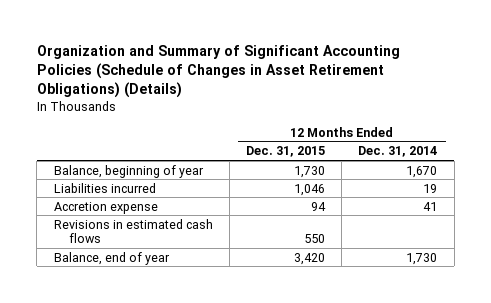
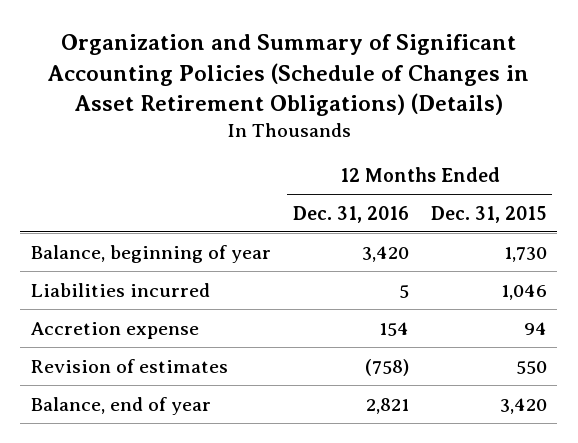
[358,146,438,158] Dec. 31, 2014 -> none
none -> [292,205,409,223] Dec. 31, 2016
[53,218,213,244] Revisions in estimated cash flows -> [31,358,229,373] Revision of estimates

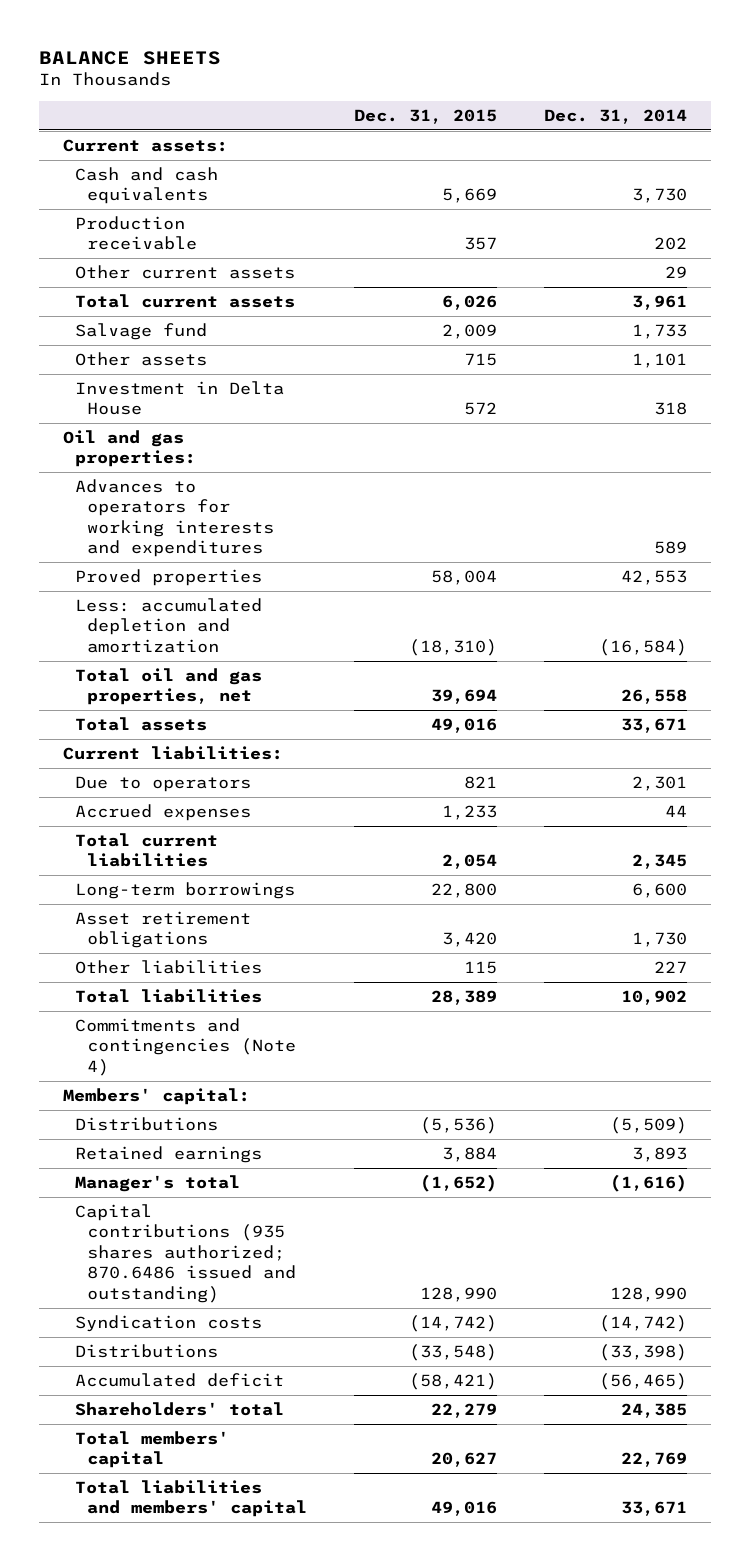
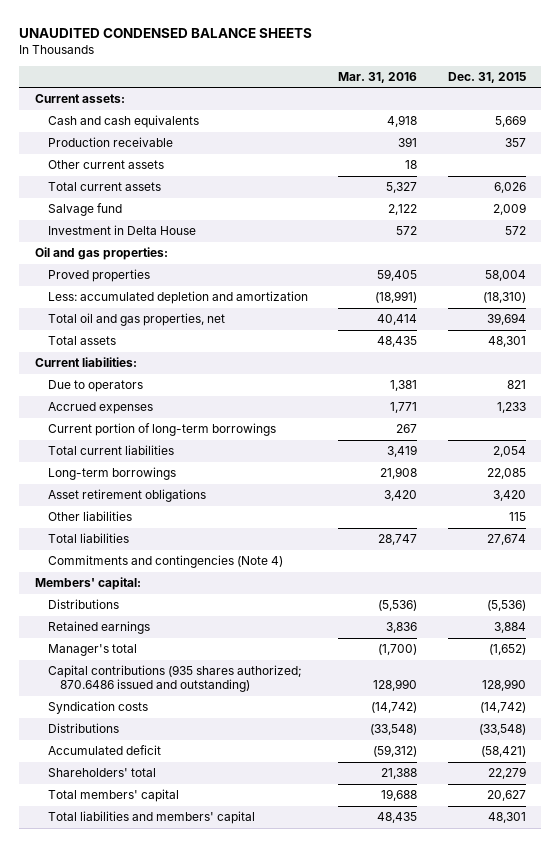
[39,50,222,65] BALANCE SHEETS -> [19,27,313,38] UNAUDITED CONDENSED BALANCE SHEETS
[544,109,688,125] Dec. 31, 2014 -> none
none -> [338,71,418,83] Mar. 31, 2016
[75,351,208,366] Other assets -> none
[75,478,275,558] Advances to operators for working interests and expenditures -> none
[431,717,498,733] 49,016 -> [487,336,526,348] 48,301
none -> [47,423,276,437] Current portion of long-term borrowings
[431,882,498,898] 22,800 -> [486,468,526,480] 22,085
[431,989,498,1005] 28,389 -> [486,534,526,546] 27,674
[431,1501,498,1517] 49,016 -> [487,812,526,824] 48,301

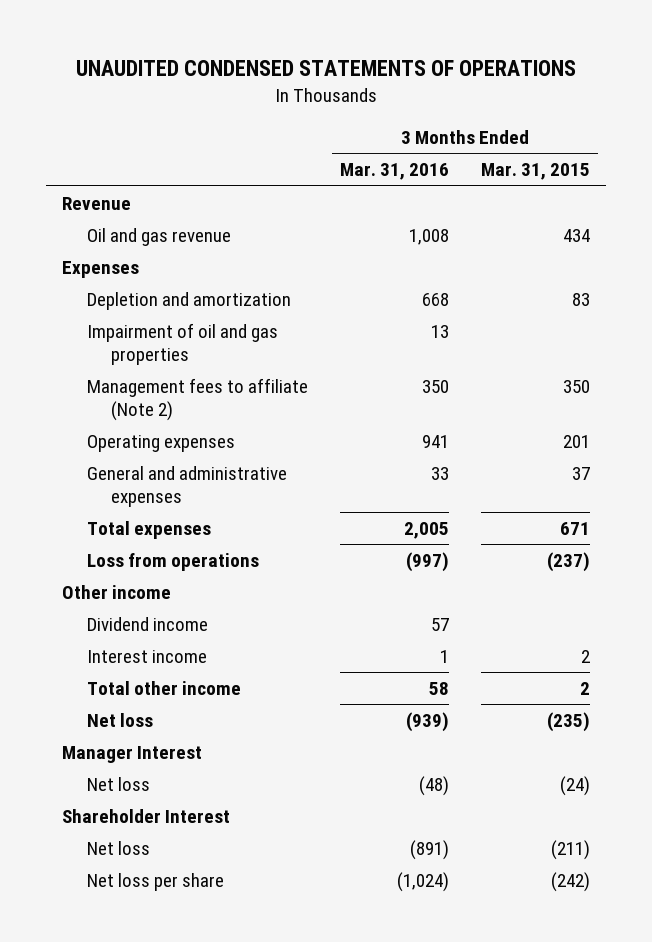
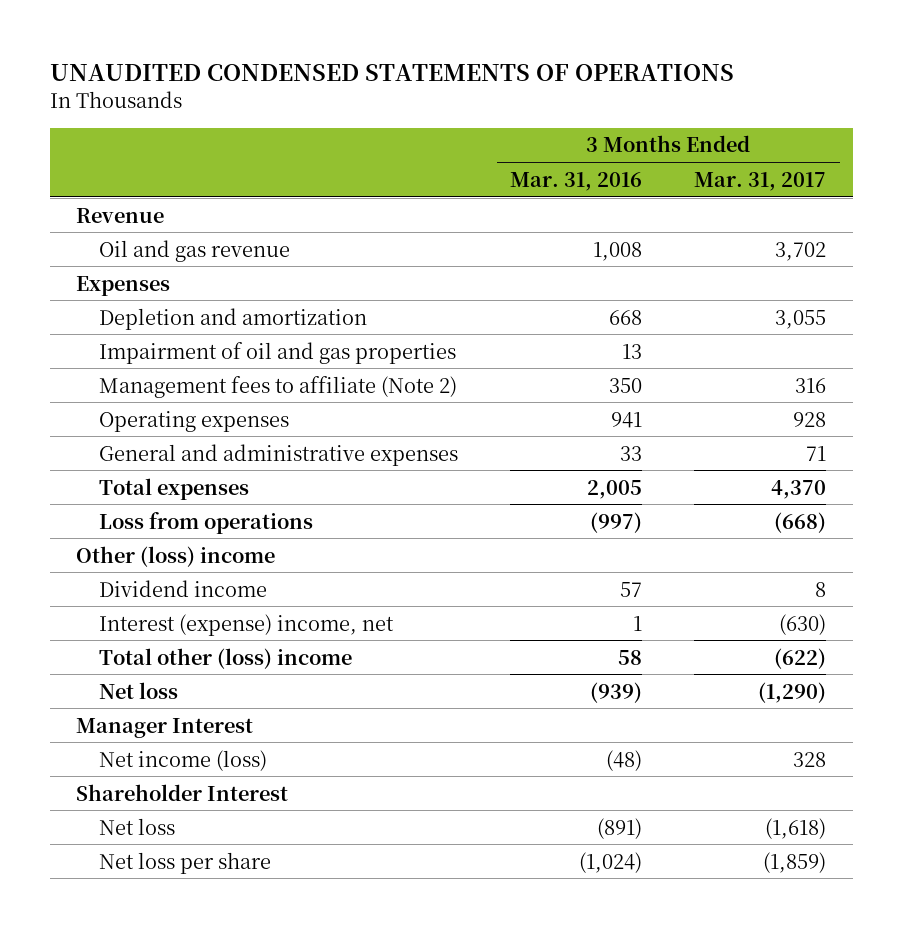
[481,163,591,181] Mar. 31, 2015 -> none
none -> [694,171,827,191] Mar. 31, 2017
[62,585,172,600] Other income -> [75,545,275,567] Other (loss) income
[86,650,207,664] Interest income -> [98,613,394,636] Interest (expense) income, net
[86,681,241,696] Total other income -> [98,647,352,669] Total other (loss) income
[86,777,150,792] Net loss -> [98,749,267,771] Net income (loss)

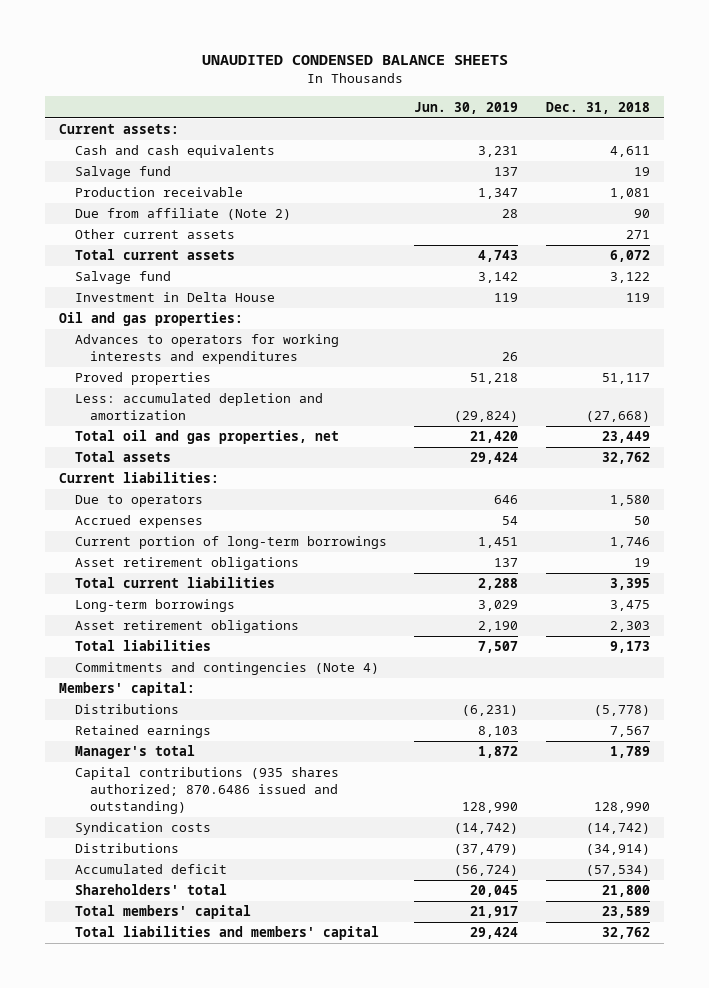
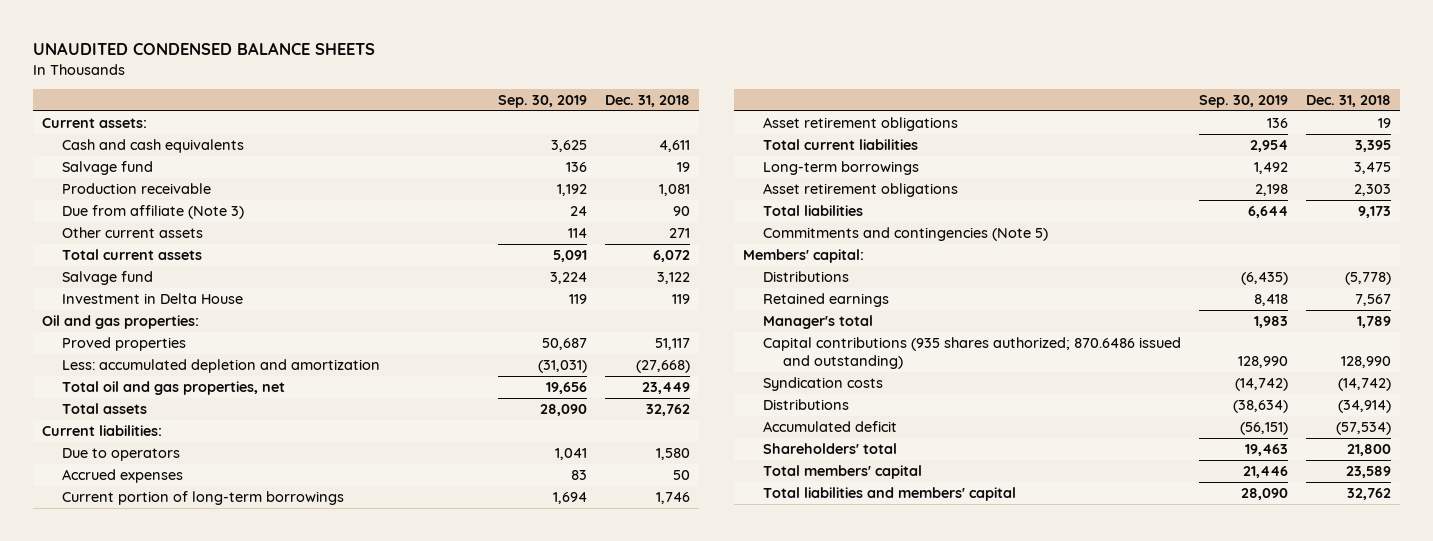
[414,101,519,114] Jun. 30, 2019 -> none
none -> [497,94,587,108] Sep. 30, 2019
[74,208,291,221] Due from affiliate (Note 2) -> [61,205,244,220] Due from affiliate (Note 3)
[74,334,339,365] Advances to operators for working interests and expenditures -> none
[74,662,379,676] Commitments and contingencies (Note 4) -> [763,227,1049,242] Commitments and contingencies (Note 5)

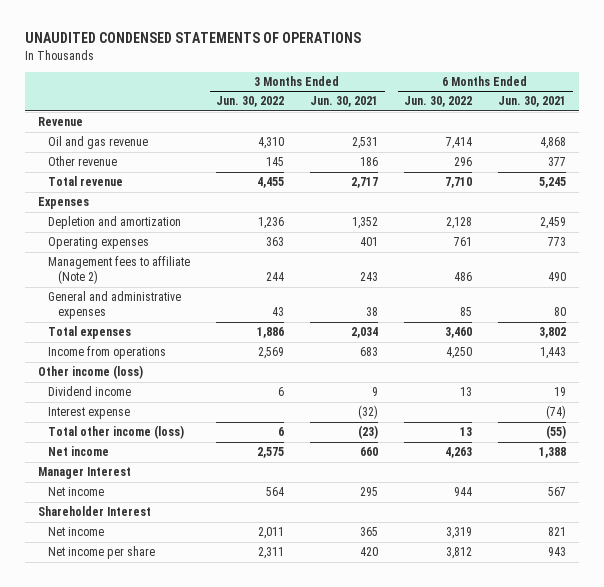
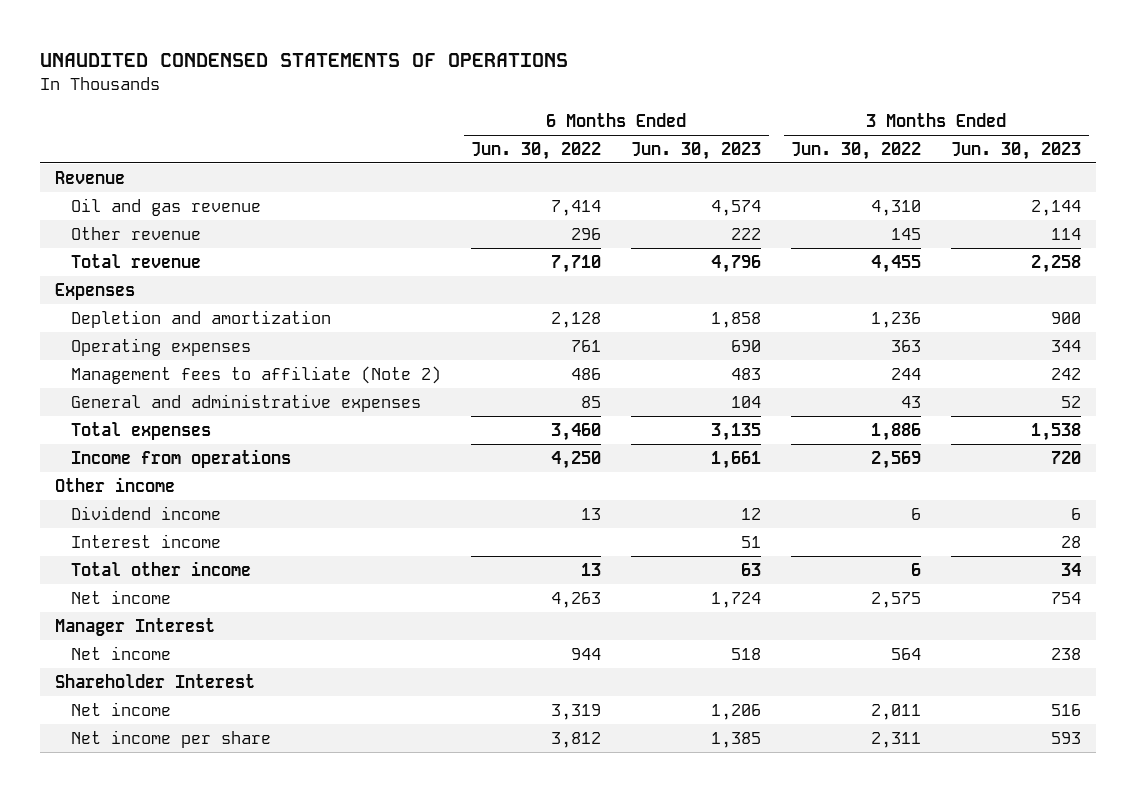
[310,96,379,108] Jun. 30, 2021 -> none
[498,96,567,108] Jun. 30, 2021 -> none
none -> [631,141,762,160] Jun. 30, 2023
none -> [951,141,1082,160] Jun. 30, 2023
[37,365,143,380] Other income (loss) -> [55,476,176,492] Other income
[48,407,131,420] Interest expense -> none
none -> [71,533,222,548] Interest income
[48,425,185,440] Total other income (loss) -> [71,560,252,576] Total other income

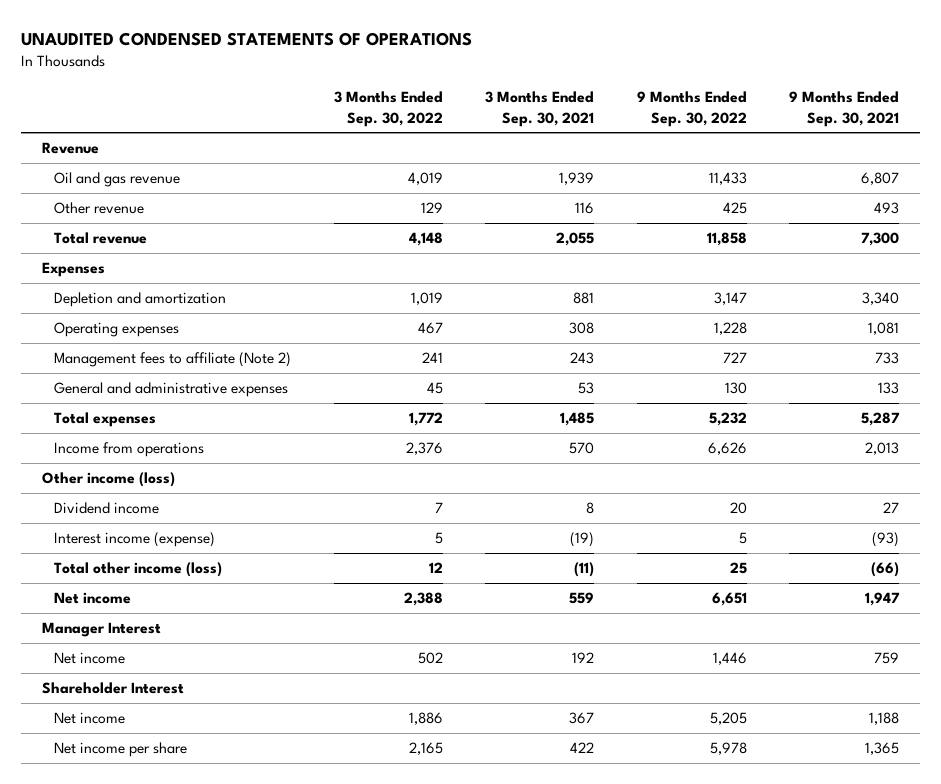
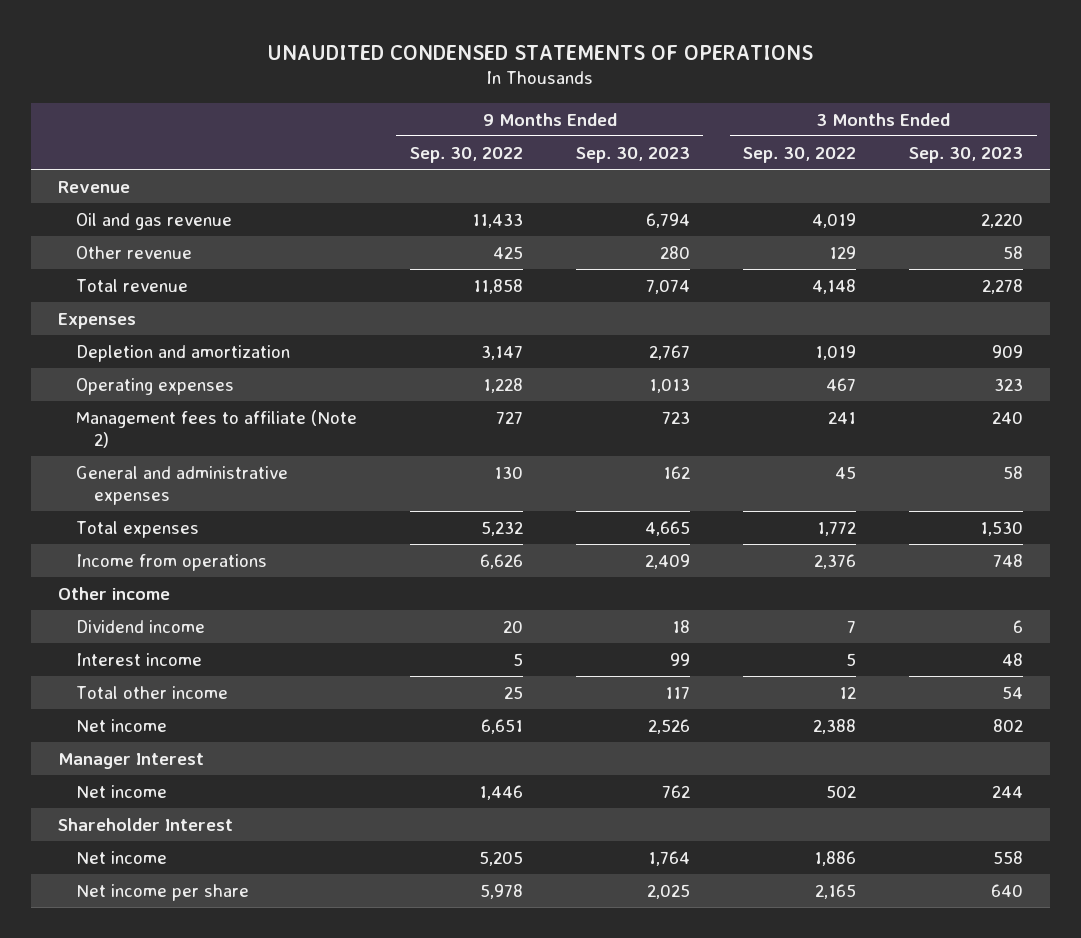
[485,91,595,127] 3 Months Ended Sep. 30, 2021 -> none
[789,91,900,127] 9 Months Ended Sep. 30, 2021 -> none
none -> [575,146,690,163] Sep. 30, 2023
none -> [909,146,1024,163] Sep. 30, 2023
[41,472,175,488] Other income (loss) -> [57,586,170,600] Other income
[54,532,216,548] Interest income (expense) -> [75,652,202,666] Interest income
[54,562,223,578] Total other income (loss) -> [75,685,228,699] Total other income

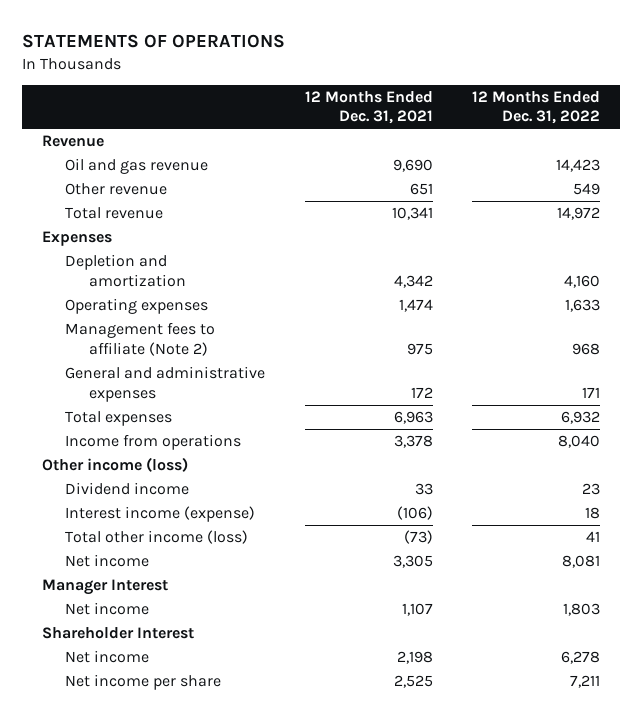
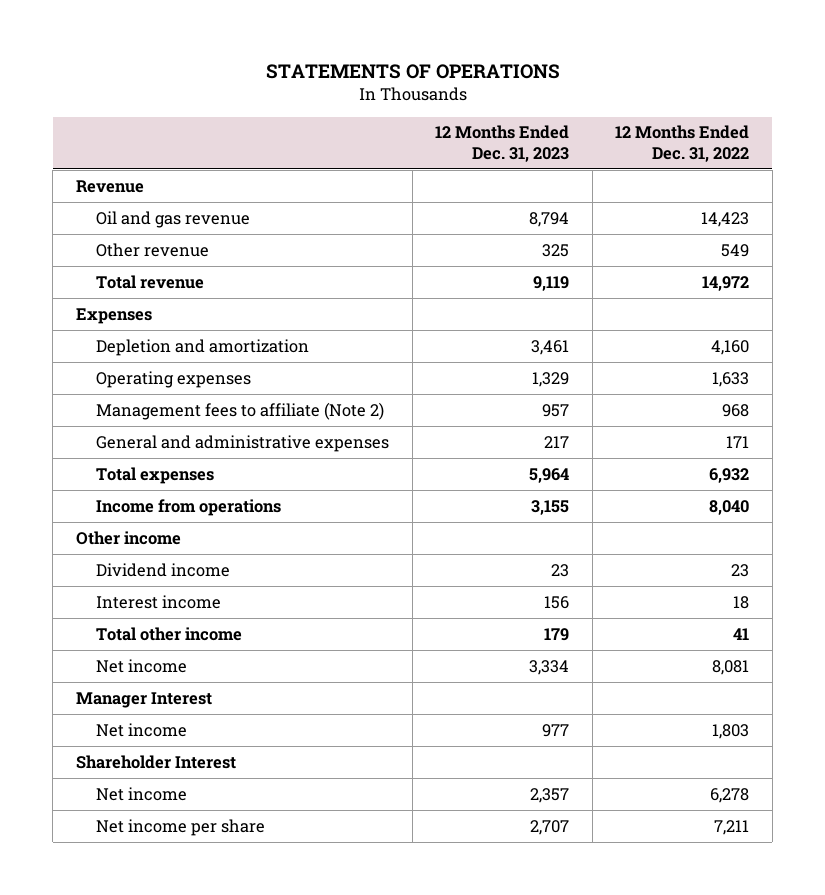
[304,90,433,125] 12 Months Ended Dec. 31, 2021 -> none
none -> [435,125,570,162] 12 Months Ended Dec. 31, 2023
[41,456,188,472] Other income (loss) -> [76,530,182,545] Other income
[65,505,256,522] Interest income (expense) -> [95,594,221,609] Interest income
[65,529,249,544] Total other income (loss) -> [95,626,242,641] Total other income

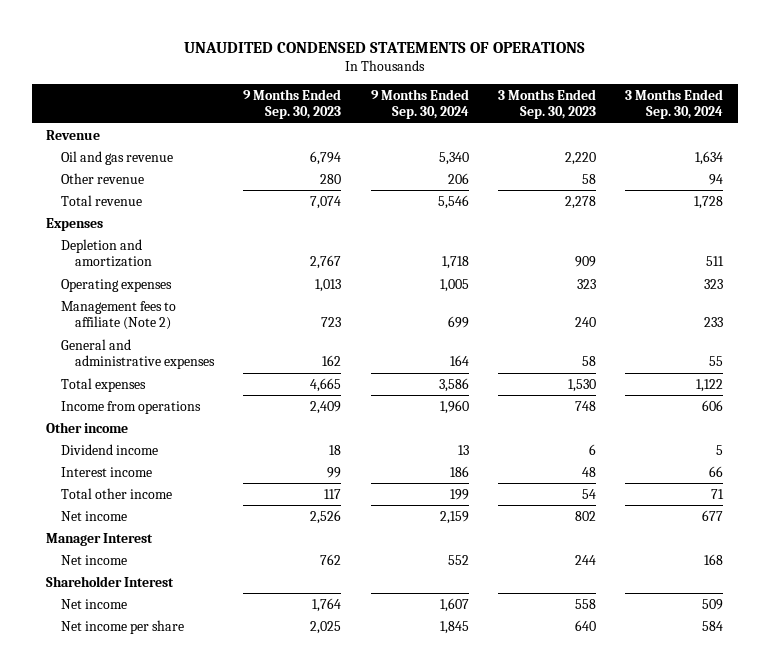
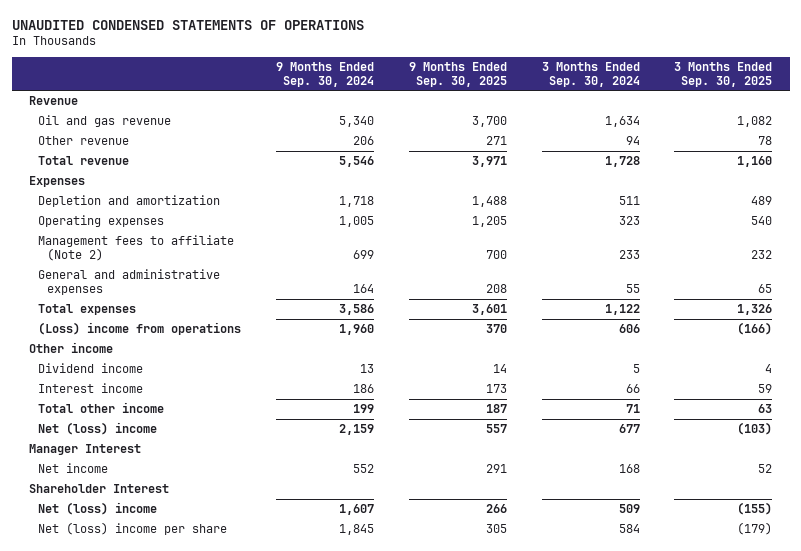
[243,88,342,120] 9 Months Ended Sep. 30, 2023 -> none
[497,88,596,120] 3 Months Ended Sep. 30, 2023 -> none
none -> [408,62,507,87] 9 Months Ended Sep. 30, 2025
none -> [674,62,773,87] 3 Months Ended Sep. 30, 2025
[60,400,201,414] Income from operations -> [38,322,242,336] (Loss) income from operations
[60,510,127,521] Net income -> [38,422,158,436] Net (loss) income
[60,598,127,609] Net income -> [38,502,158,516] Net (loss) income
[60,619,184,634] Net income per share -> [38,522,228,536] Net (loss) income per share

